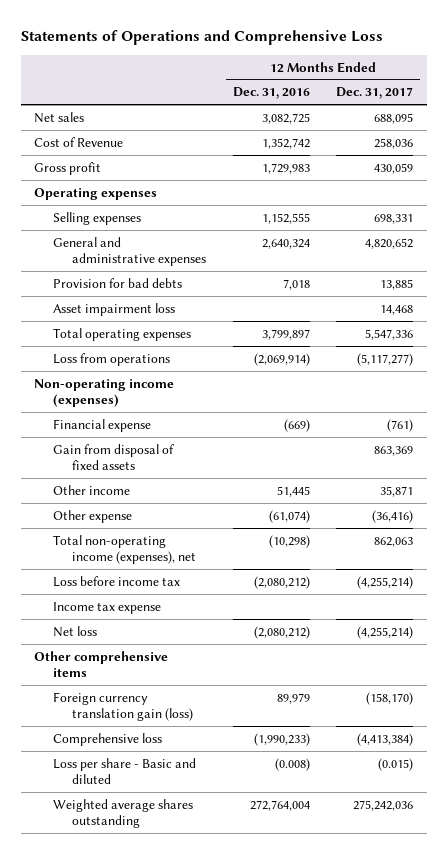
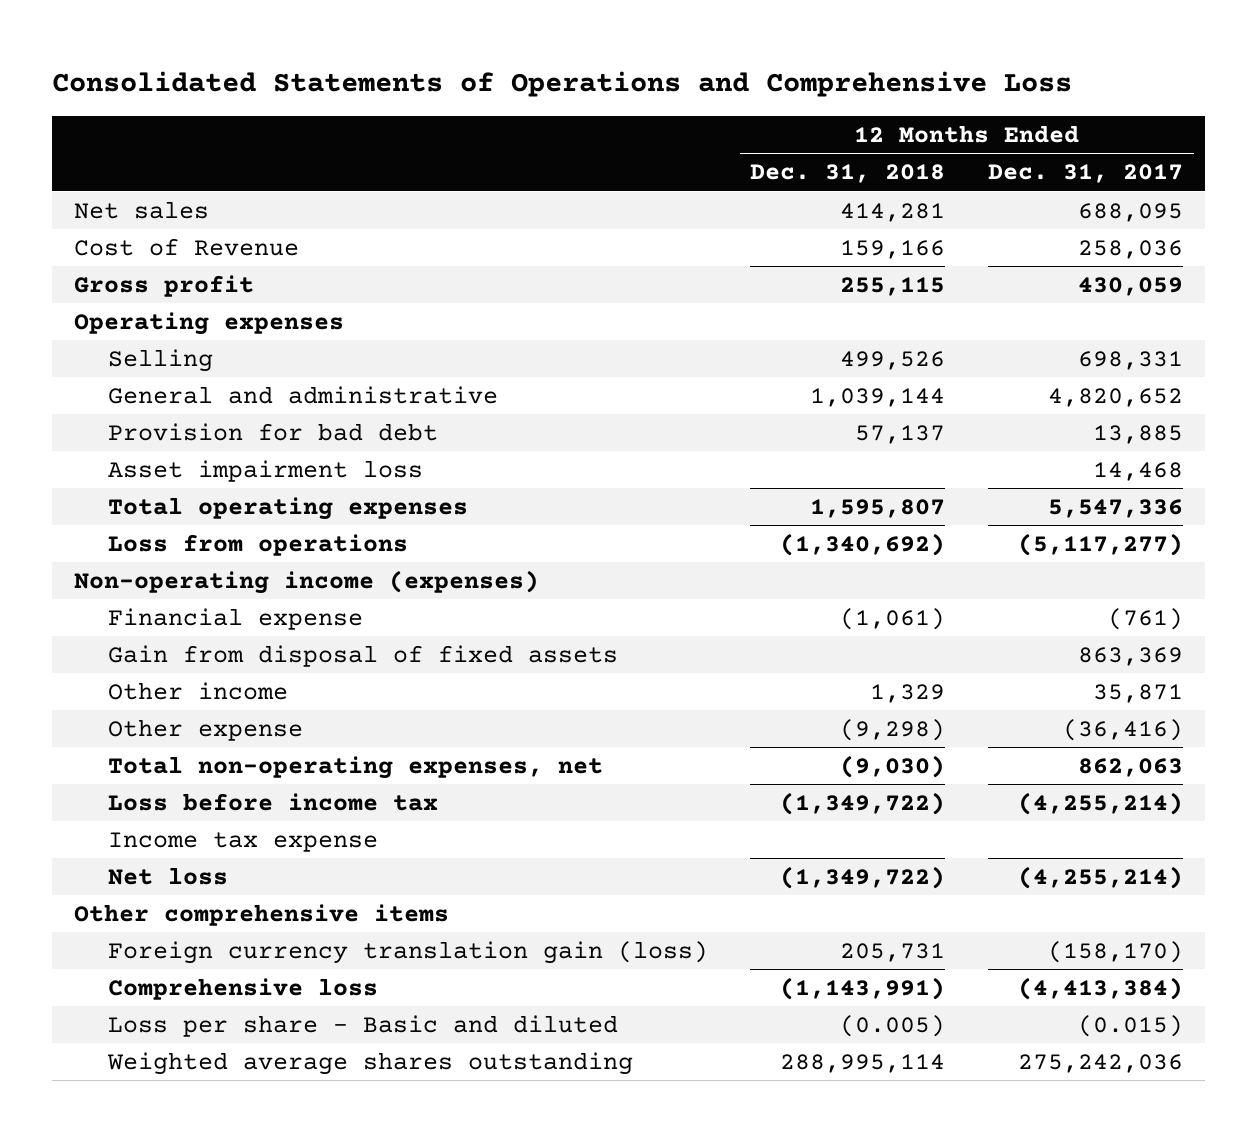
[20,30,383,46] Statements of Operations and Comprehensive Loss -> [52,71,1073,98] Consolidated Statements of Operations and Comprehensive Loss
[232,87,310,100] Dec. 31, 2016 -> none
none -> [750,164,946,184] Dec. 31, 2018
[52,211,141,225] Selling expenses -> [107,348,213,372] Selling
[52,236,206,267] General and administrative expenses -> [107,385,498,404] General and administrative
[52,277,182,288] Provision for bad debts -> [107,422,438,441] Provision for bad debt
[52,534,196,565] Total non-operating income (expenses), net -> [107,755,603,779] Total non-operating expenses, net

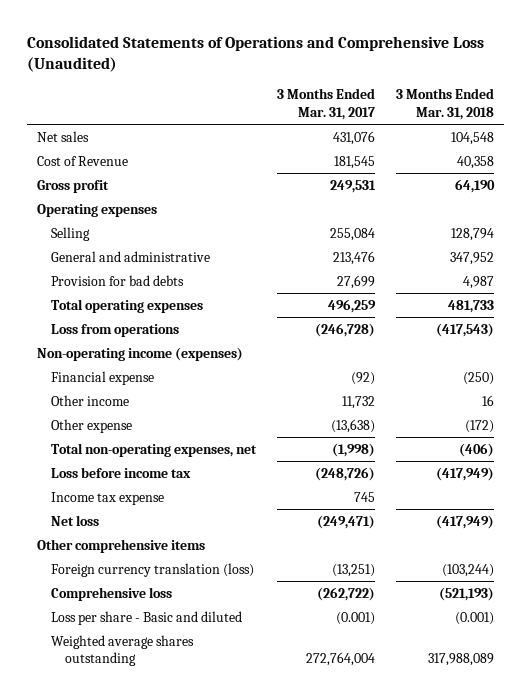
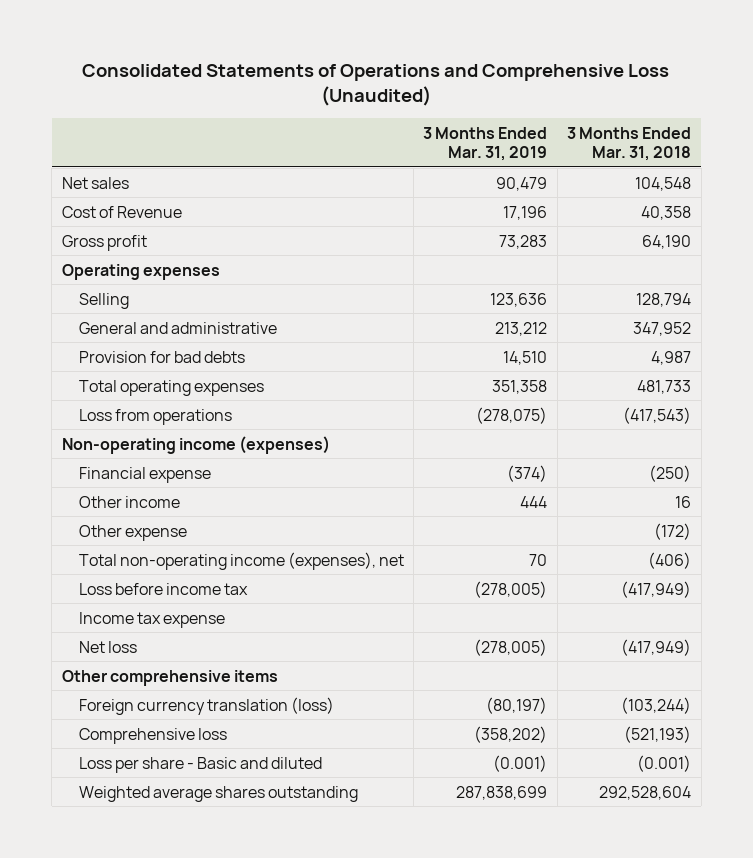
[276,88,375,121] 3 Months Ended Mar. 31, 2017 -> none
none -> [423,126,548,162] 3 Months Ended Mar. 31, 2019
[51,442,258,457] Total non-operating expenses, net -> [78,551,404,570] Total non-operating income (expenses), net
[427,653,494,667] 317,988,089 -> [599,785,692,800] 292,528,604

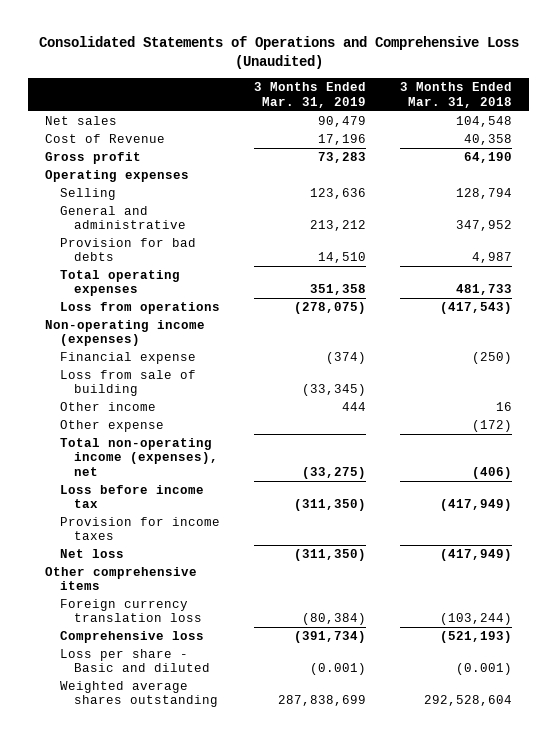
none -> [59,370,196,397] Loss from sale of building
[529,553,548,566] 70 -> [301,466,366,479] (33,275)
[474,580,548,598] (278,005) -> [293,499,366,512] (311,350)
[78,611,225,628] Income tax expense -> [59,517,220,541] Provision for income taxes
[474,638,548,656] (278,005) -> [293,549,366,562] (311,350)
[78,696,334,715] Foreign currency translation (loss) -> [59,599,203,623] Foreign currency translation loss
[486,696,548,714] (80,197) -> [301,613,366,626] (80,384)
[474,725,548,743] (358,202) -> [293,631,366,644] (391,734)

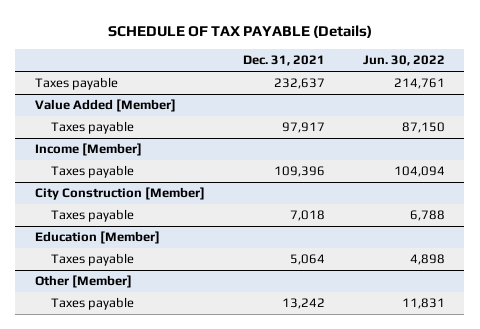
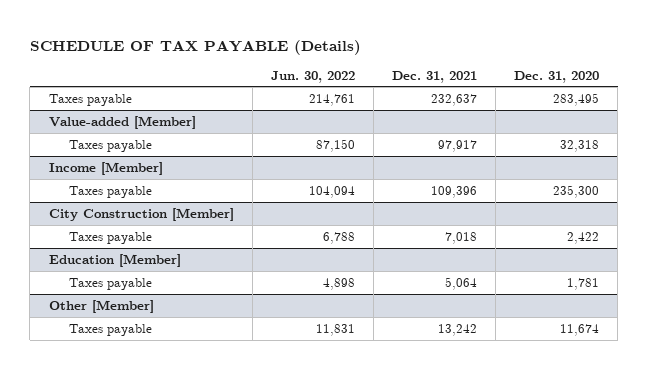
none -> [514,70,600,83] Dec. 31, 2020
[34,99,176,113] Value Added [Member] -> [48,115,196,129] Value-added [Member]

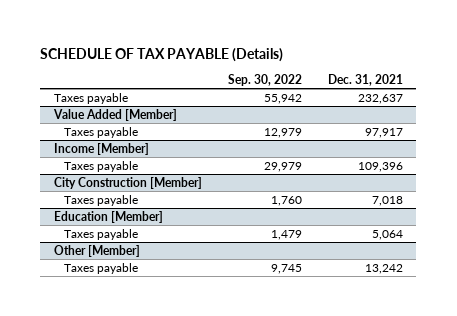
[270,70,355,83] Jun. 30, 2022 -> none
[514,70,600,83] Dec. 31, 2020 -> none
none -> [227,73,302,86] Sep. 30, 2022
[48,115,196,129] Value-added [Member] -> [52,108,177,121] Value Added [Member]

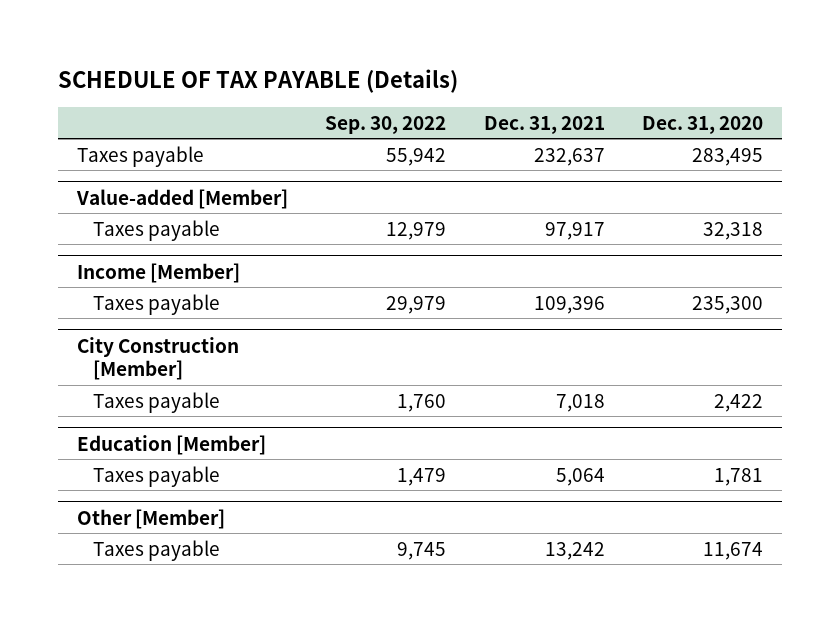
none -> [642,115,764,134] Dec. 31, 2020
[52,108,177,121] Value Added [Member] -> [76,188,289,209] Value-added [Member]

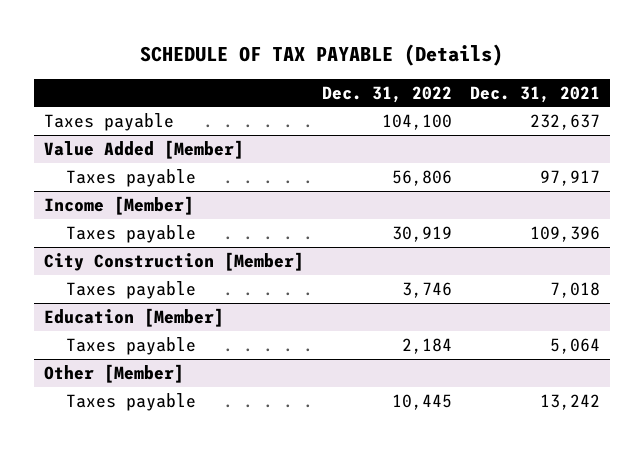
[325,115,447,134] Sep. 30, 2022 -> none
[642,115,764,134] Dec. 31, 2020 -> none
none -> [321,85,452,103] Dec. 31, 2022
[76,188,289,209] Value-added [Member] -> [43,139,244,159] Value Added [Member]

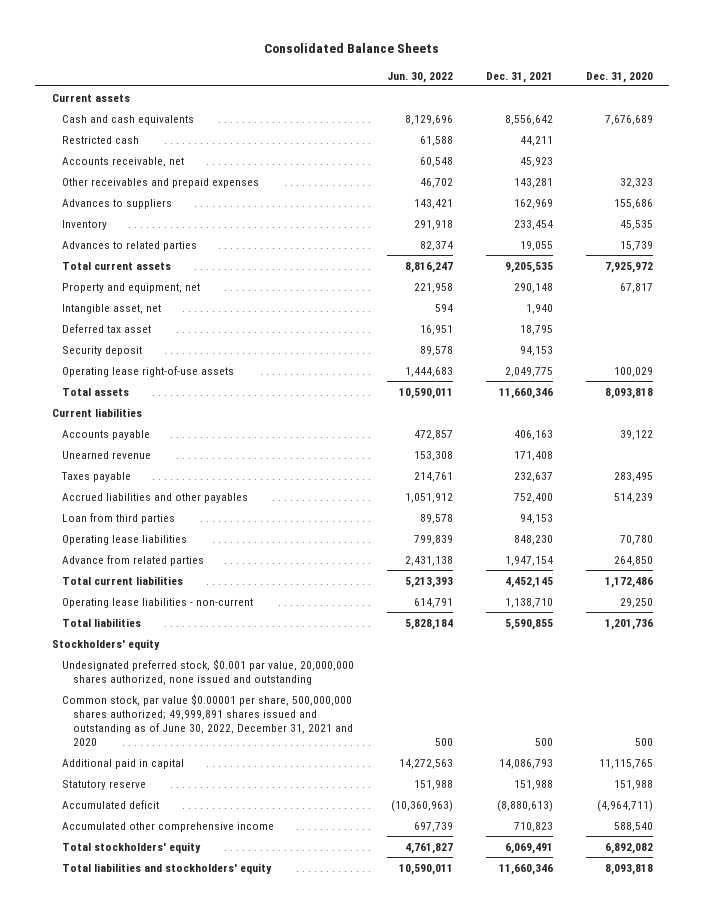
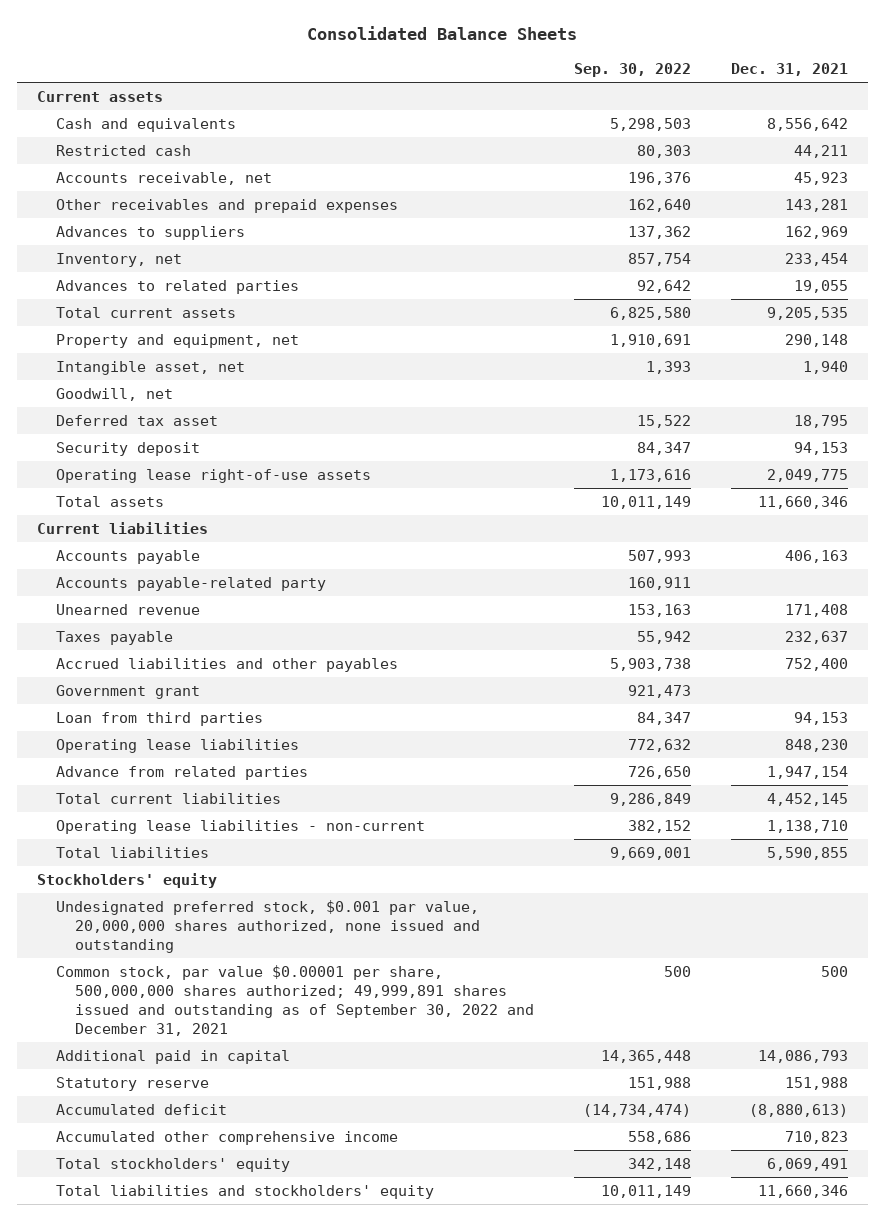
[387,71,454,83] Jun. 30, 2022 -> none
[585,71,653,83] Dec. 31, 2020 -> none
none -> [574,63,692,78] Sep. 30, 2022
[62,114,195,125] Cash and cash equivalents -> [56,117,237,132] Cash and equivalents
[62,219,108,230] Inventory -> [56,252,183,267] Inventory, net
none -> [56,387,174,401] Goodwill, net
none -> [56,576,327,591] Accounts payable-related party
none -> [56,684,201,699] Government grant
[62,693,353,746] Common stock, par value $0.00001 per share, 500,000,000 shares authorized; 49,999,891 shares issued and outstanding as of June 30, 2022, December 31, 2021 and 2020 -> [56,964,535,1037] Common stock, par value $0.00001 per share, 500,000,000 shares authorized; 49,999,891 shares issued and outstanding as of September 30, 2022 and December 31, 2021

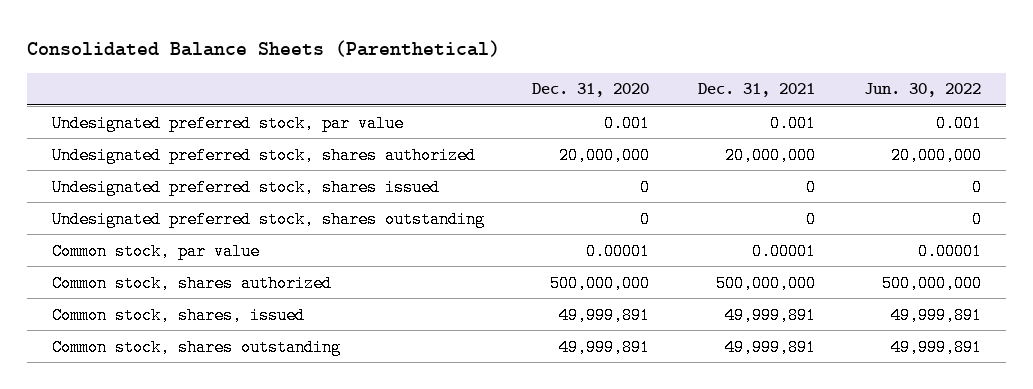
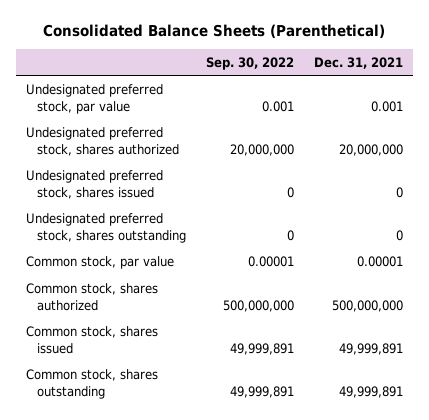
[532,83,650,98] Dec. 31, 2020 -> none
[864,83,982,98] Jun. 30, 2022 -> none
none -> [205,56,294,70] Sep. 30, 2022
[51,306,305,324] Common stock, shares, issued -> [25,326,158,354] Common stock, shares issued

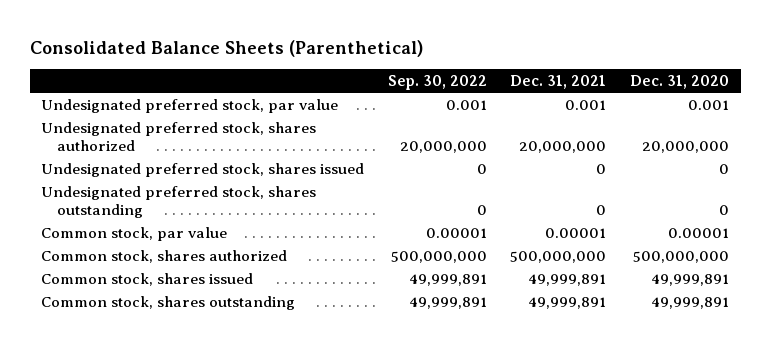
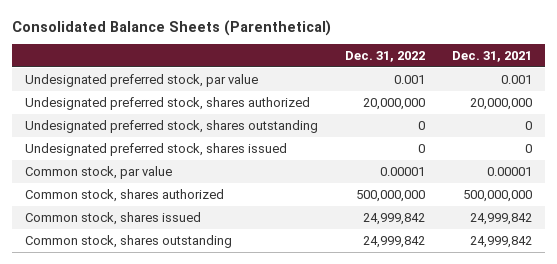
[387,75,487,91] Sep. 30, 2022 -> none
[629,75,729,90] Dec. 31, 2020 -> none
none -> [345,51,426,63] Dec. 31, 2022
[41,162,365,177] Undesignated preferred stock, shares issued -> [25,142,288,156] Undesignated preferred stock, shares issued
[528,273,607,286] 49,999,891 -> [469,212,532,225] 24,999,842
[528,296,607,309] 49,999,891 -> [469,235,532,248] 24,999,842

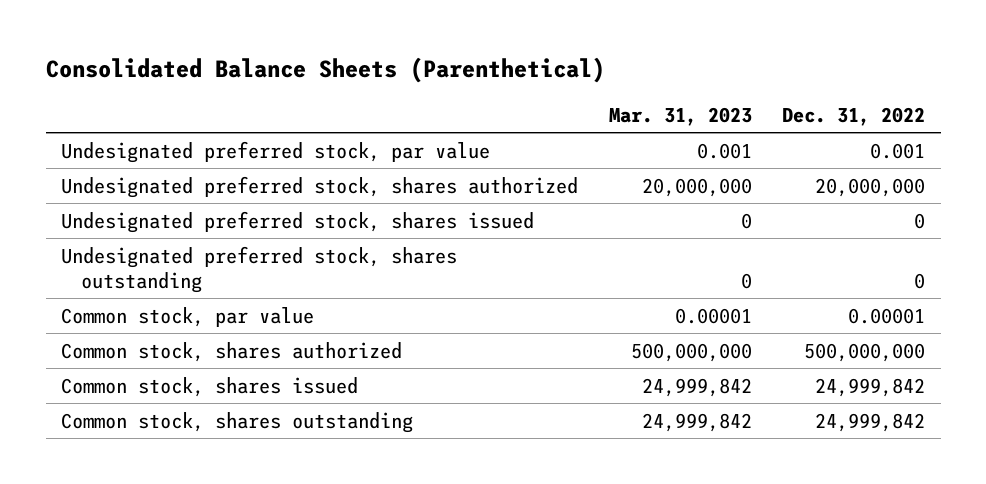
[451,51,532,63] Dec. 31, 2021 -> none
none -> [608,107,752,127] Mar. 31, 2023
[25,119,319,133] Undesignated preferred stock, shares outstanding -> [61,245,458,293] Undesignated preferred stock, shares outstanding

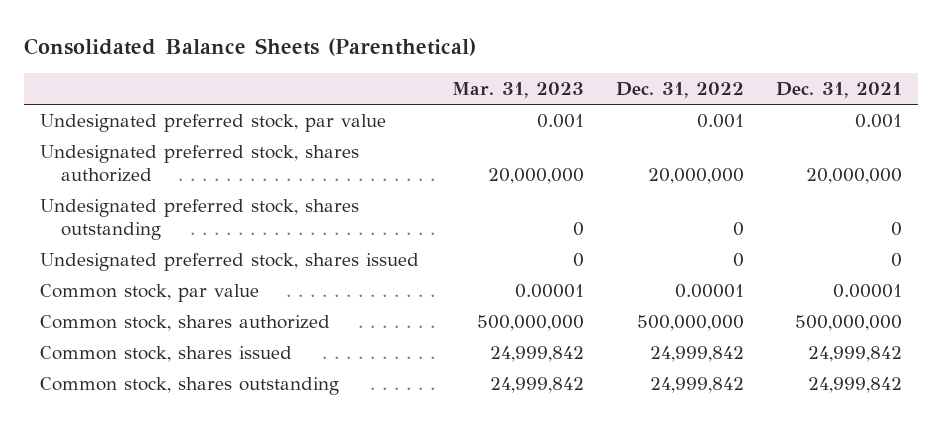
none -> [776,82,903,99] Dec. 31, 2021
[61,210,535,233] Undesignated preferred stock, shares issued -> [40,253,420,272] Undesignated preferred stock, shares issued

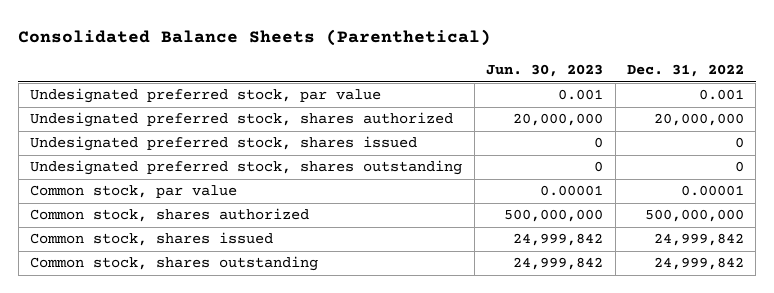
[451,82,584,99] Mar. 31, 2023 -> none
[776,82,903,99] Dec. 31, 2021 -> none
none -> [486,64,604,78] Jun. 30, 2023
[40,199,360,241] Undesignated preferred stock, shares outstanding -> [30,160,463,176] Undesignated preferred stock, shares outstanding

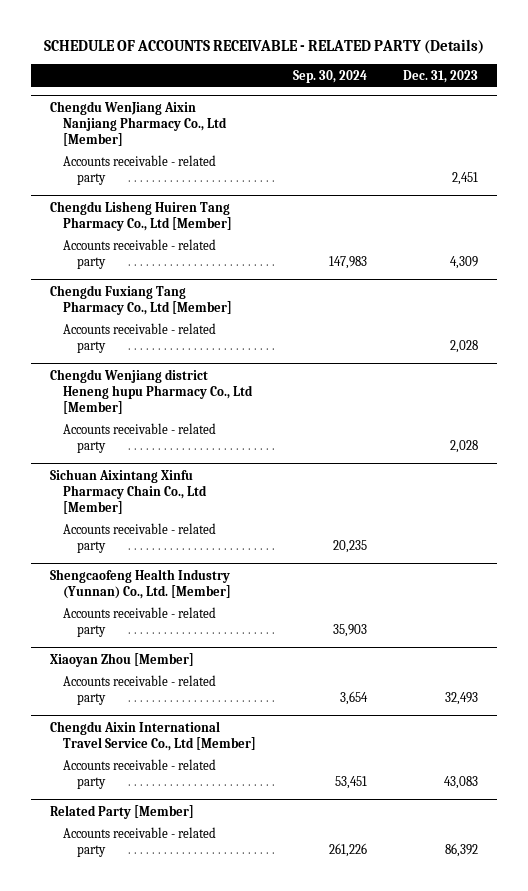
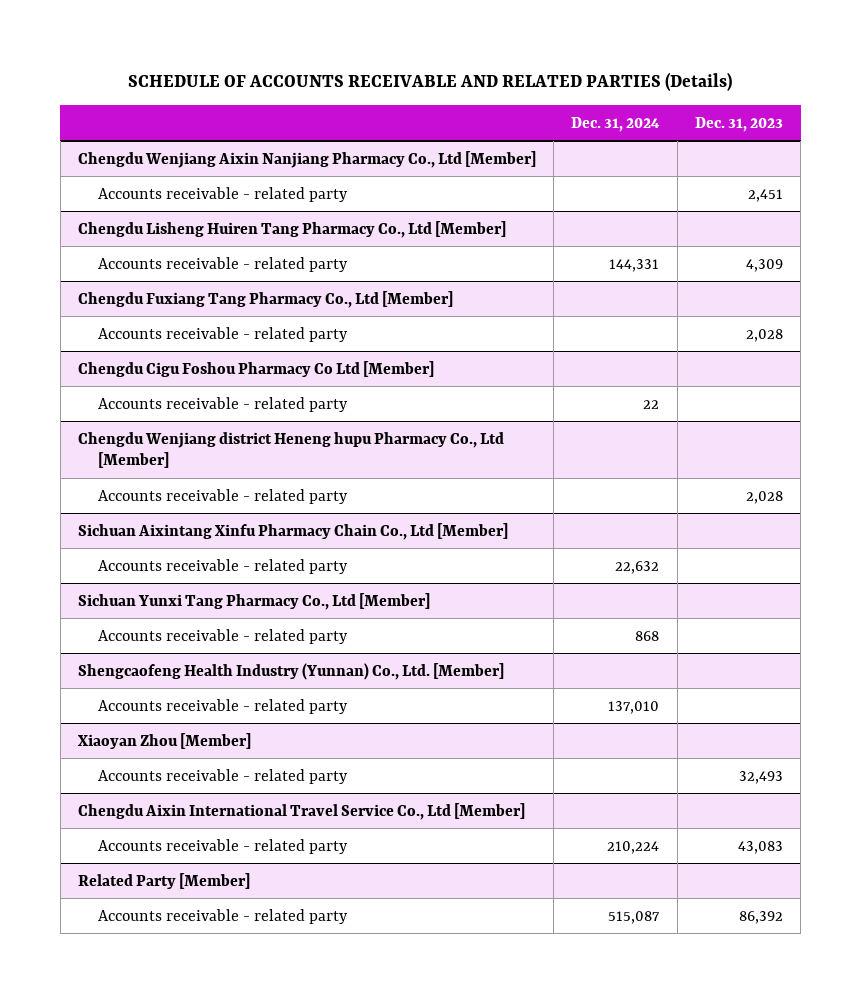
[43,39,484,55] SCHEDULE OF ACCOUNTS RECEIVABLE - RELATED PARTY (Details) -> [128,72,733,92] SCHEDULE OF ACCOUNTS RECEIVABLE AND RELATED PARTIES (Details)
[292,69,367,83] Sep. 30, 2024 -> none
none -> [571,116,661,132] Dec. 31, 2024
[49,100,228,146] Chengdu WenJiang Aixin Nanjiang Pharmacy Co., Ltd [Member] -> [77,150,536,168] Chengdu Wenjiang Aixin Nanjiang Pharmacy Co., Ltd [Member]
none -> [77,360,434,377] Chengdu Cigu Foshou Pharmacy Co Ltd [Member]
none -> [97,396,348,412] Accounts receivable - related party
none -> [77,592,430,610] Sichuan Yunxi Tang Pharmacy Co., Ltd [Member]
none -> [97,628,348,644] Accounts receivable - related party

